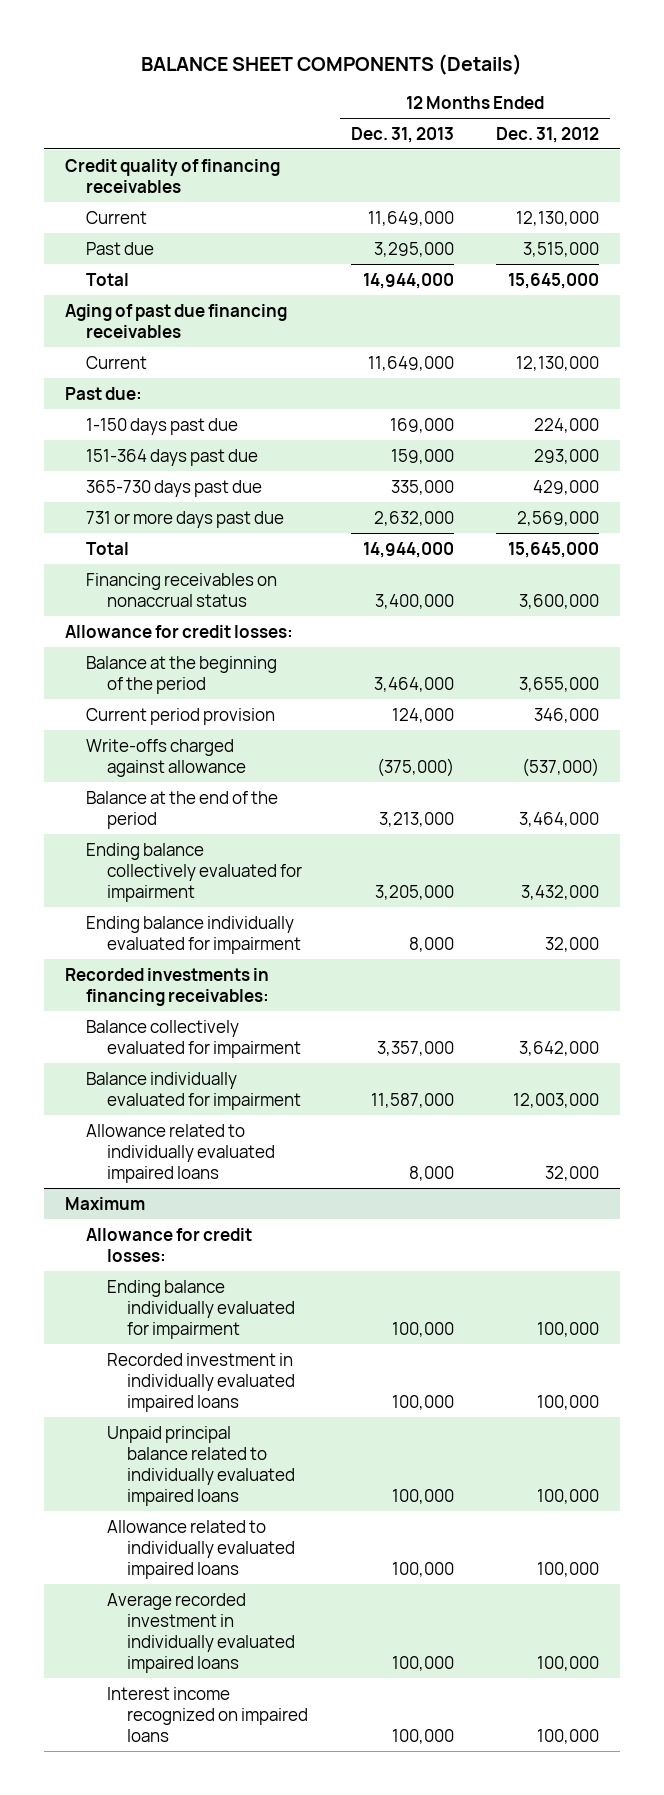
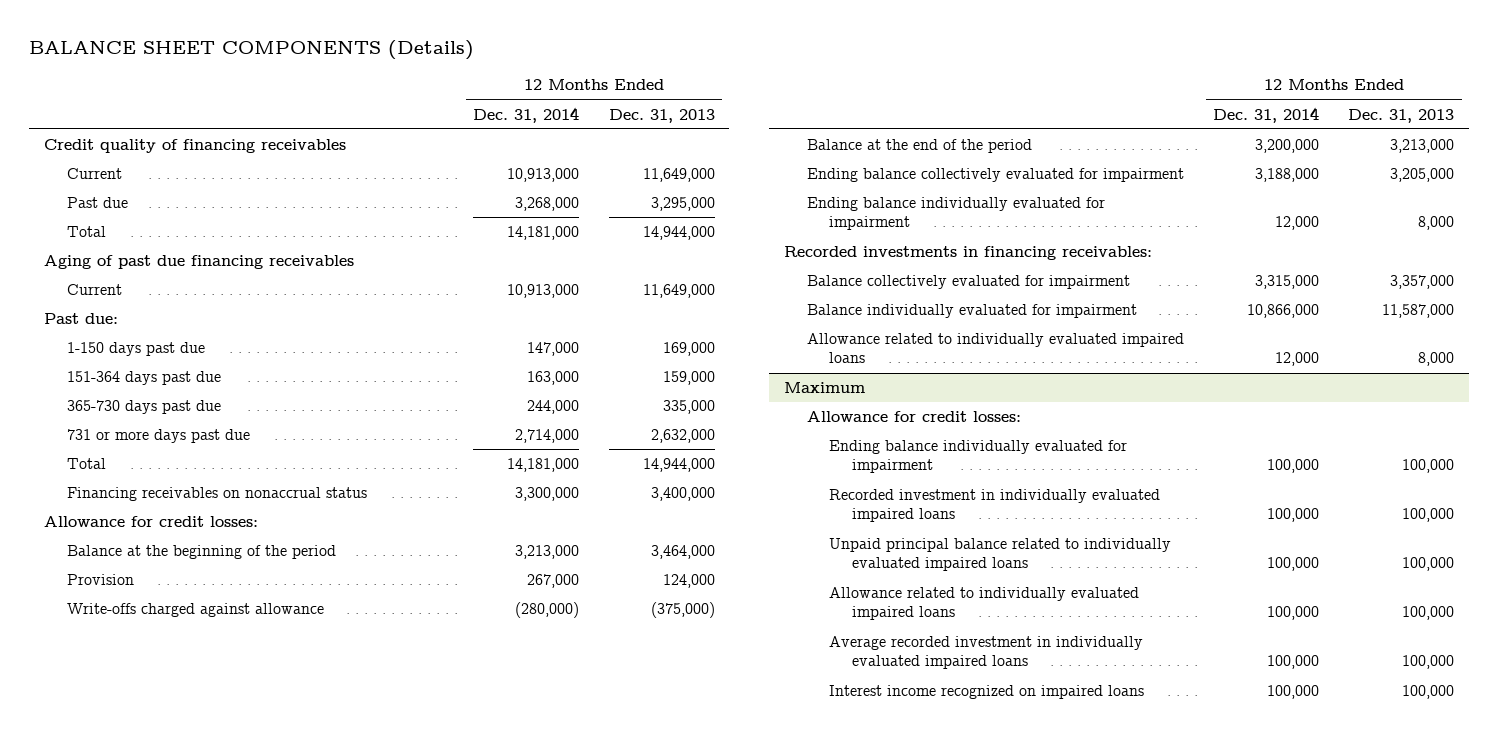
[495,126,599,143] Dec. 31, 2012 -> none
none -> [473,106,580,123] Dec. 31, 2014
[85,707,275,725] Current period provision -> [66,574,134,586] Provision

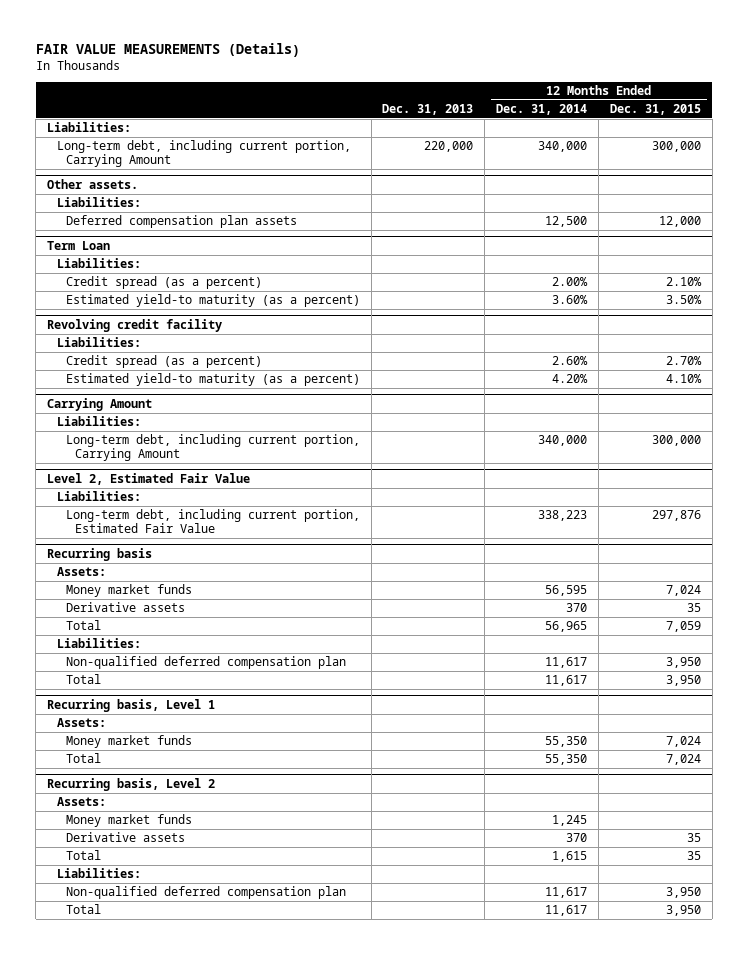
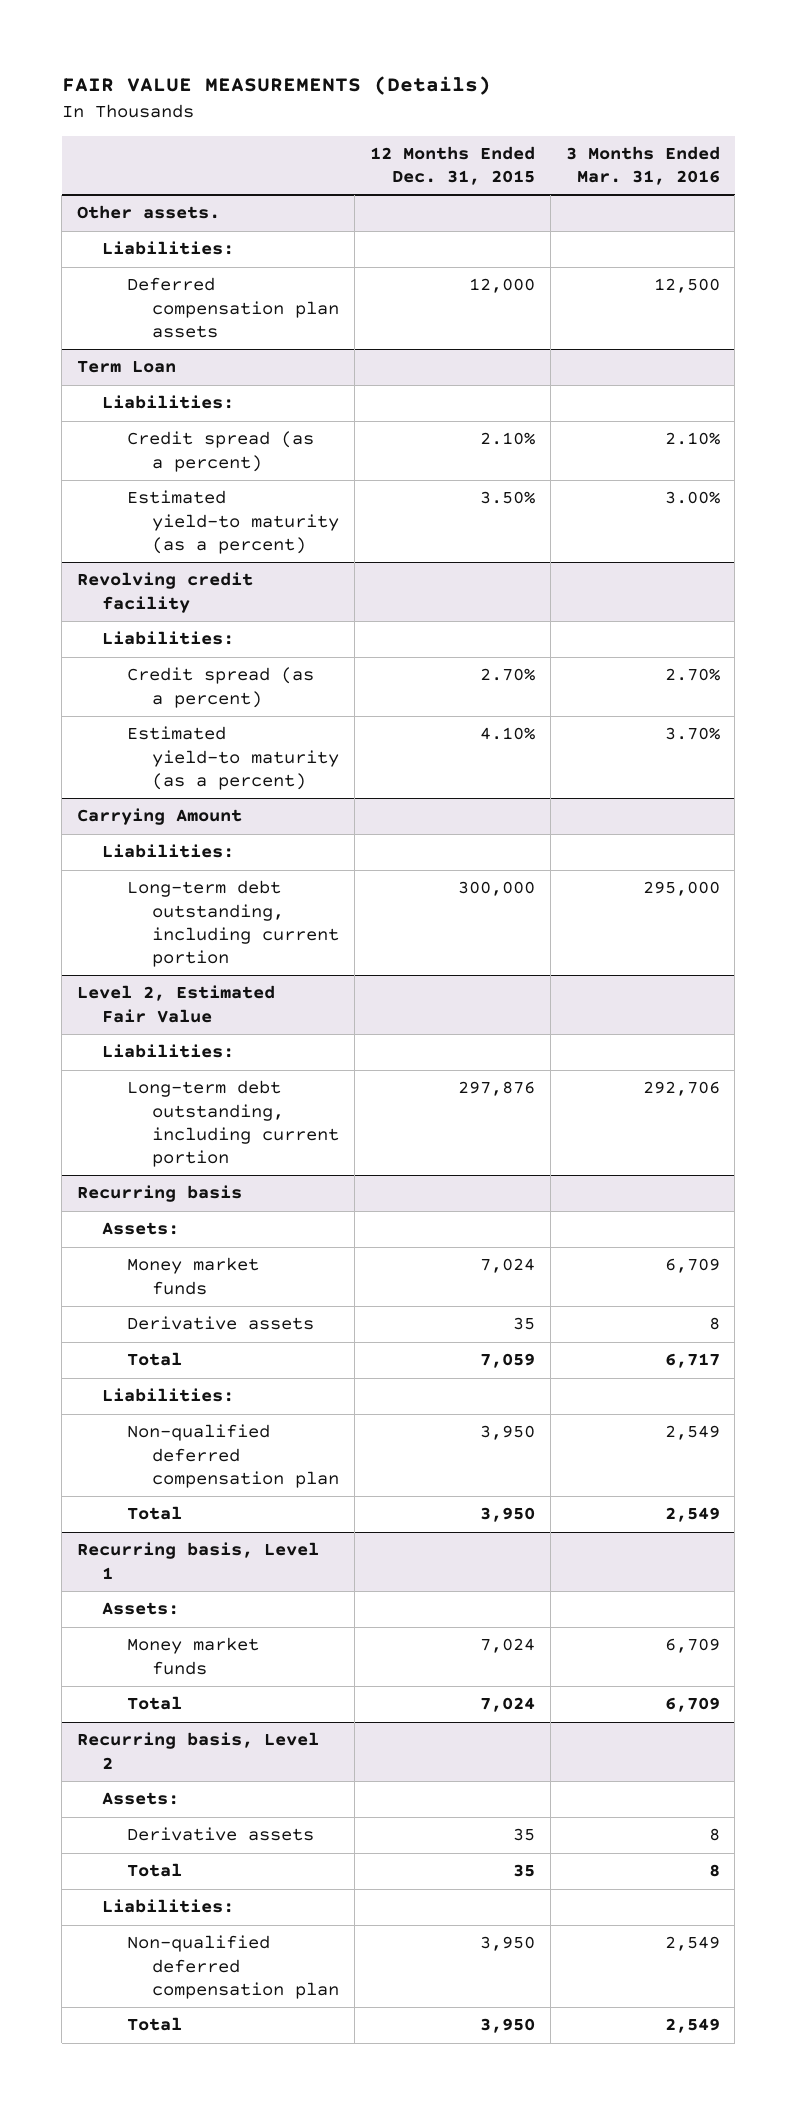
[382,104,474,116] Dec. 31, 2013 -> none
[496,104,588,116] Dec. 31, 2014 -> none
none -> [565,145,720,186] 3 Months Ended Mar. 31, 2016
[47,122,132,133] Liabilities: -> none
[56,140,351,168] Long-term debt, including current portion, Carrying Amount -> none
[65,434,360,462] Long-term debt, including current portion, Carrying Amount -> [127,880,340,967] Long-term debt outstanding, including current portion
[65,509,360,534] Long-term debt, including current portion, Estimated Fair Value -> [127,1080,340,1167] Long-term debt outstanding, including current portion
[65,814,192,828] Money market funds -> none

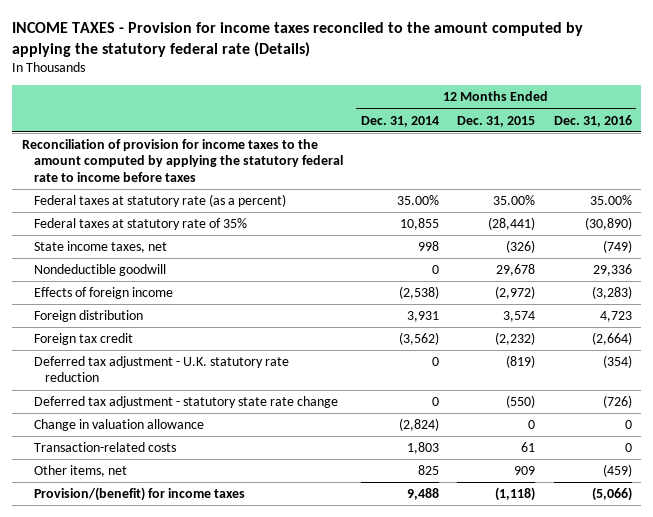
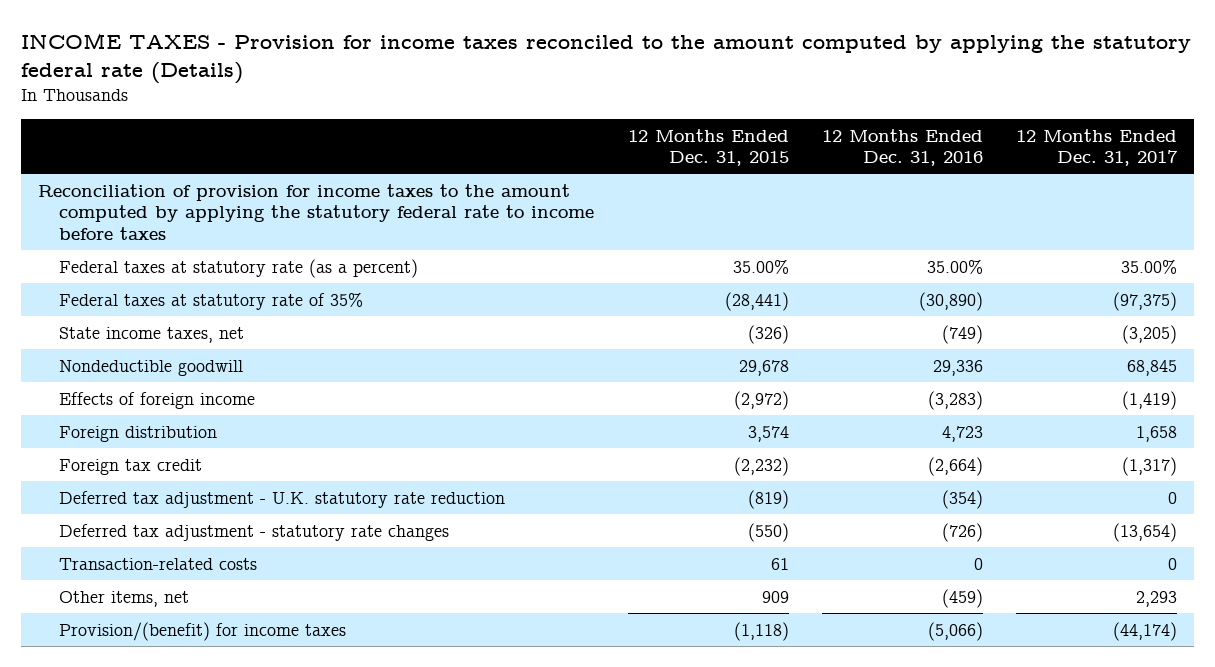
[360,115,439,127] Dec. 31, 2014 -> none
none -> [1016,128,1179,167] 12 Months Ended Dec. 31, 2017
[33,418,204,431] Change in valuation allowance -> none
[33,395,338,408] Deferred tax adjustment - statutory state rate change -> [59,523,450,541] Deferred tax adjustment - statutory rate changes

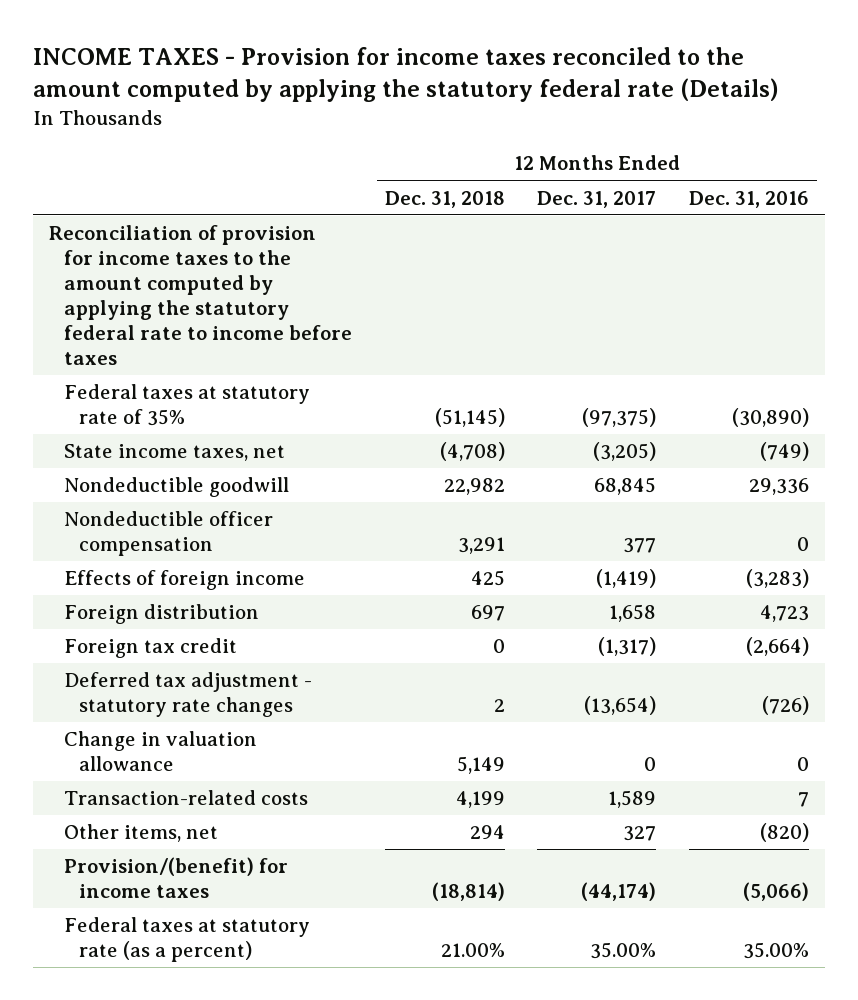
[627,128,789,167] 12 Months Ended Dec. 31, 2015 -> none
none -> [384,190,505,208] Dec. 31, 2018
none -> [64,511,274,557] Nondeductible officer compensation
[59,490,506,508] Deferred tax adjustment - U.K. statutory rate reduction -> none
none -> [64,731,258,772] Change in valuation allowance
[973,557,983,570] 0 -> [797,792,809,808] 7
[1168,557,1178,570] 0 -> [608,790,657,809] 1,589
[941,588,983,608] (459) -> [759,823,809,843] (820)
[1136,590,1178,607] 2,293 -> [623,826,657,842] 327
[59,258,419,278] Federal taxes at statutory rate (as a percent) -> [64,917,311,963] Federal taxes at statutory rate (as a percent)

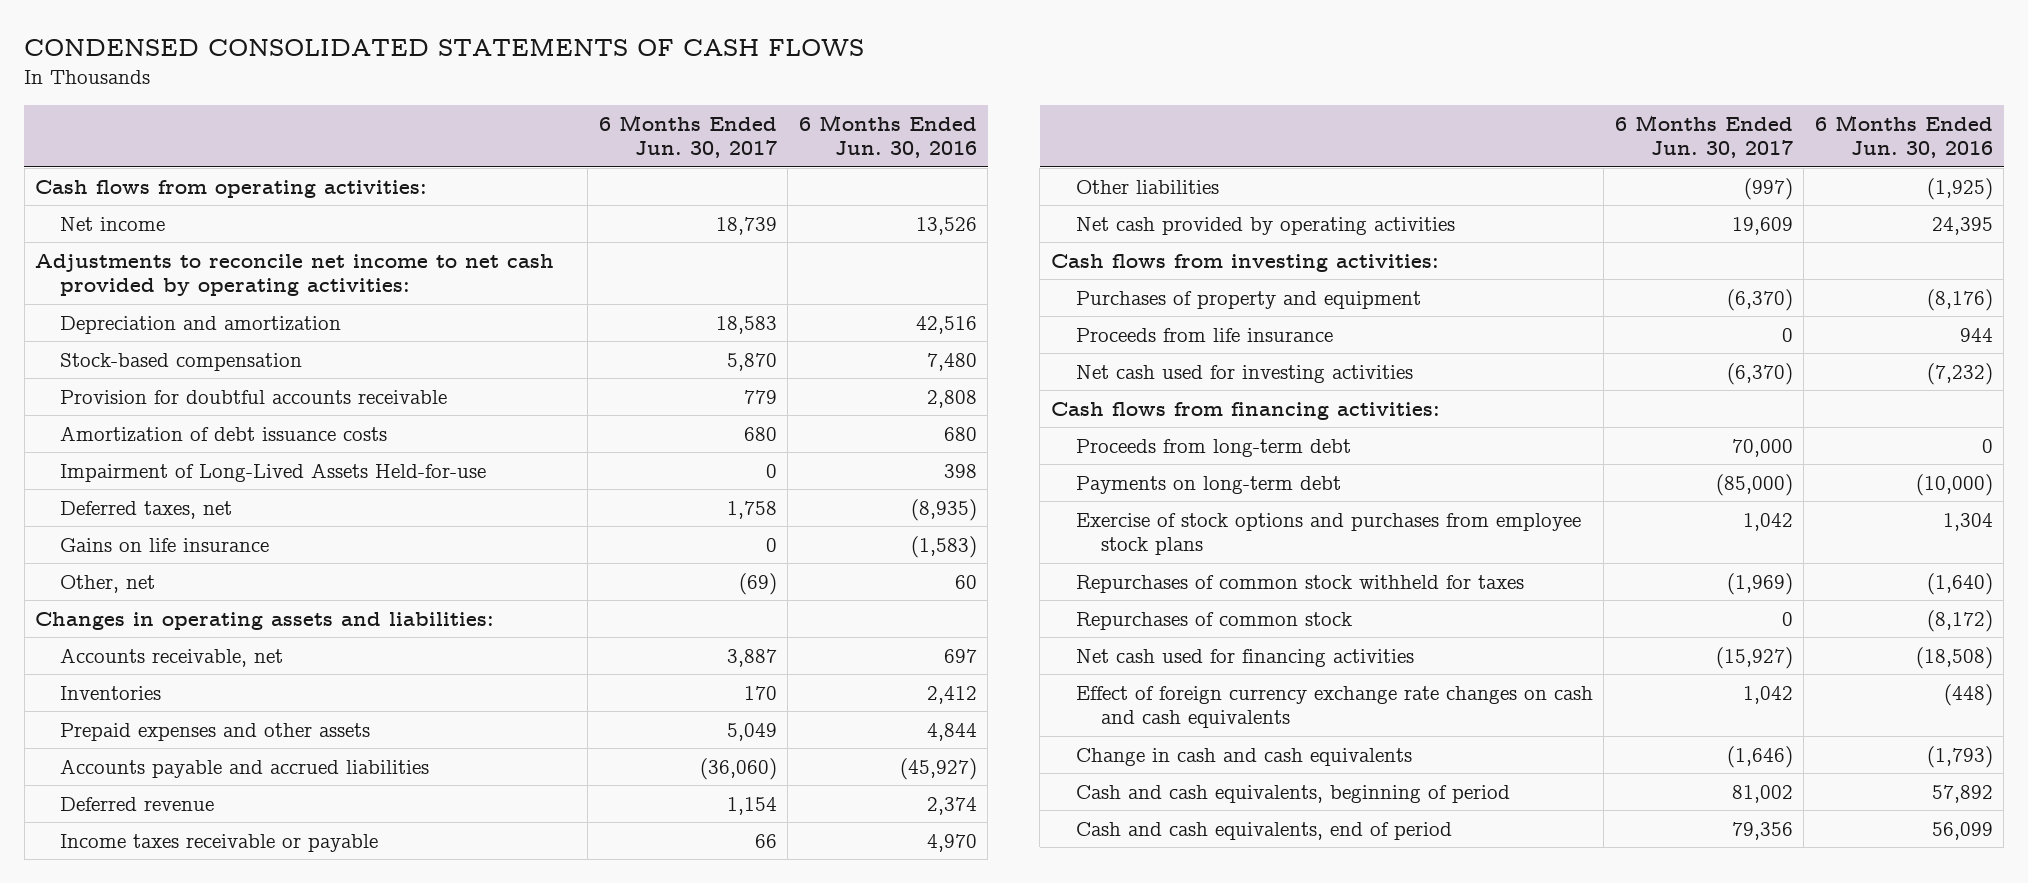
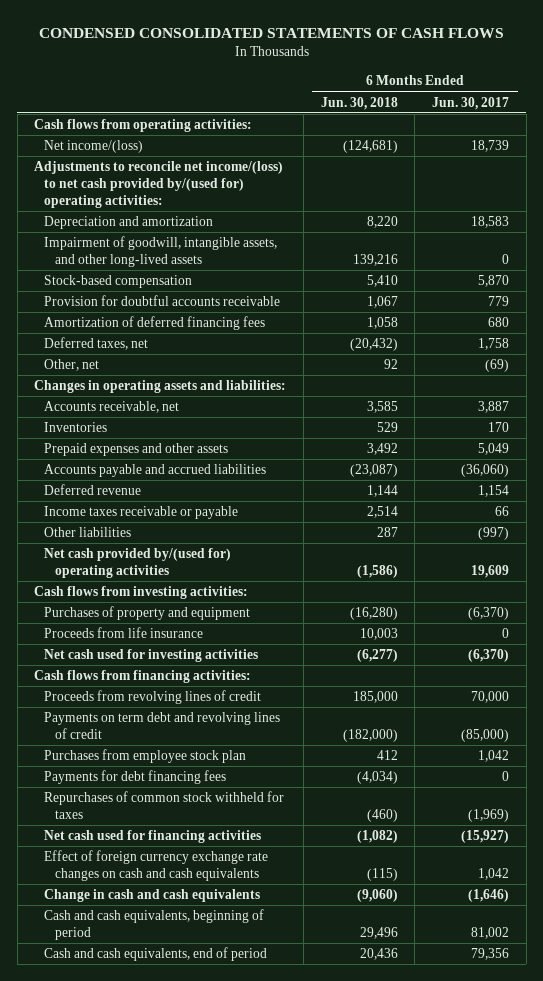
[798,114,977,159] 6 Months Ended Jun. 30, 2016 -> none
none -> [320,96,398,110] Jun. 30, 2018
[59,216,165,231] Net income -> [44,140,144,154] Net income/(loss)
[35,253,555,297] Adjustments to reconcile net income to net cash provided by operating activities: -> [34,161,284,208] Adjustments to reconcile net income/(loss) to net cash provided by/(used for) operating activities:
none -> [44,236,278,268] Impairment of goodwill, intangible assets, and other long-lived assets
[59,462,486,482] Impairment of Long-Lived Assets Held-for-use -> none
[59,425,387,442] Amortization of debt issuance costs -> [44,316,266,331] Amortization of deferred financing fees
[59,537,269,552] Gains on life insurance -> none
[1075,216,1455,235] Net cash provided by operating activities -> [44,548,232,579] Net cash provided by/(used for) operating activities
[1075,438,1351,457] Proceeds from long-term debt -> [44,690,262,705] Proceeds from revolving lines of credit
[1075,475,1341,494] Payments on long-term debt -> [44,712,281,740] Payments on term debt and revolving lines of credit
[1075,512,1581,556] Exercise of stock options and purchases from employee stock plans -> [44,749,247,764] Purchases from employee stock plan
none -> [44,770,227,785] Payments for debt financing fees
[1075,611,1352,630] Repurchases of common stock -> none

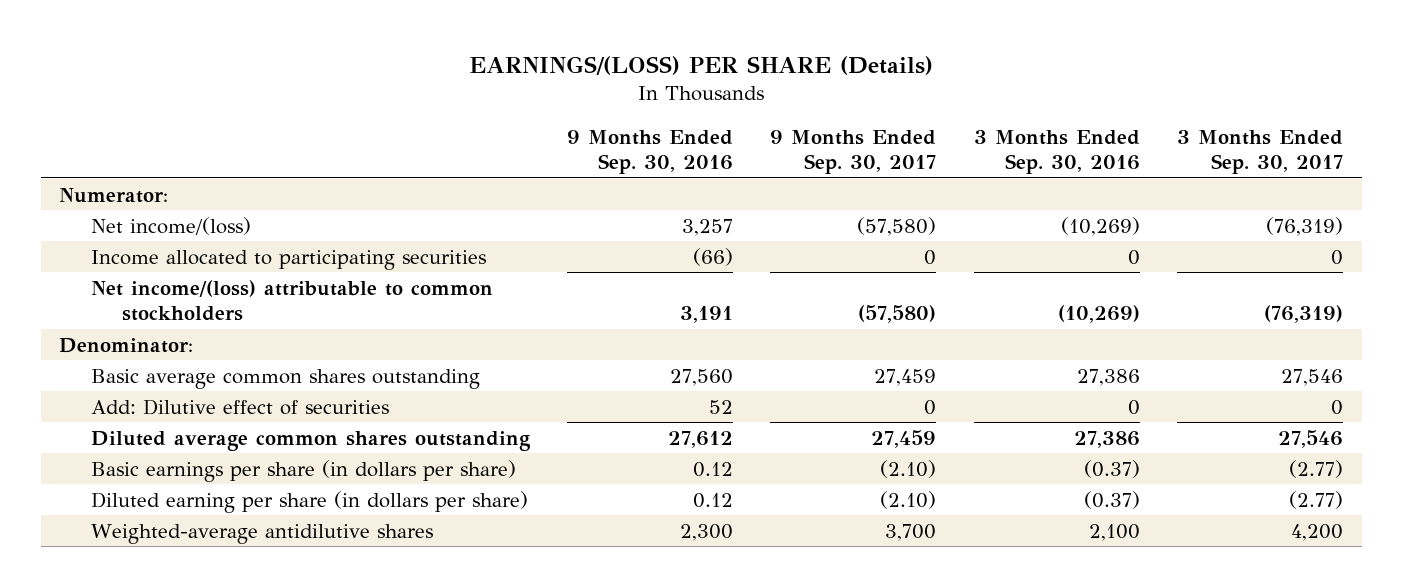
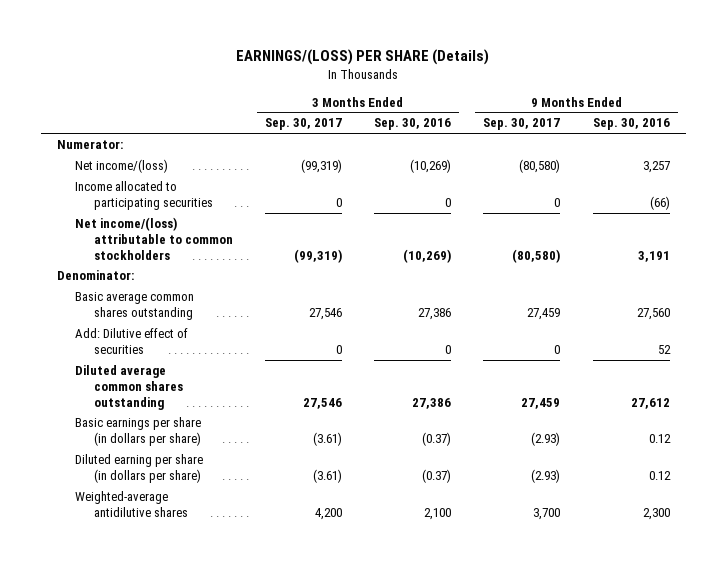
[857,216,937,236] (57,580) -> [519,159,561,174] (80,580)
[1266,216,1344,236] (76,319) -> [301,159,343,174] (99,319)
[858,305,937,324] (57,580) -> [512,248,561,263] (80,580)
[1264,305,1344,324] (76,319) -> [294,248,343,263] (99,319)
[880,459,937,478] (2.10) -> [531,431,561,446] (2.93)
[1289,459,1344,478] (2.77) -> [313,431,343,446] (3.61)
[880,490,937,509] (2.10) -> [531,468,561,483] (2.93)
[1289,490,1344,509] (2.77) -> [313,468,343,483] (3.61)

